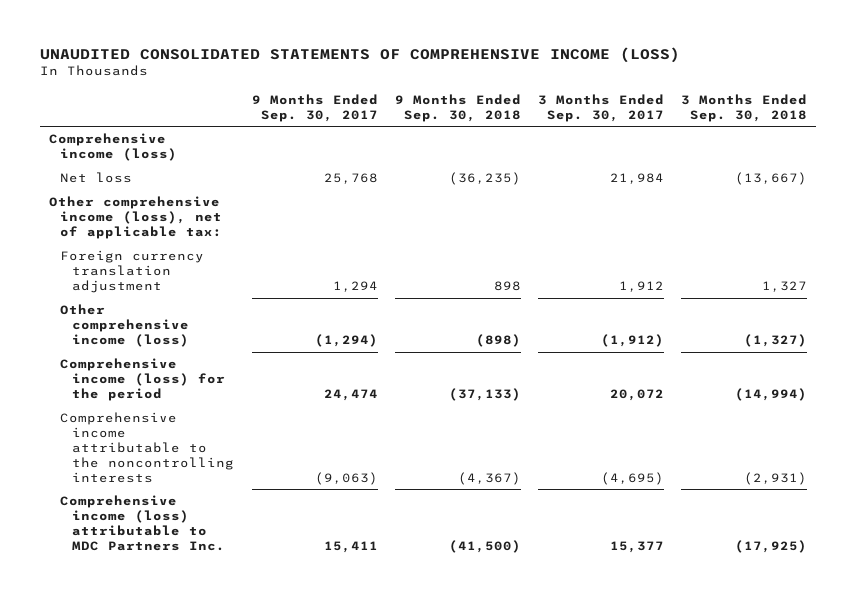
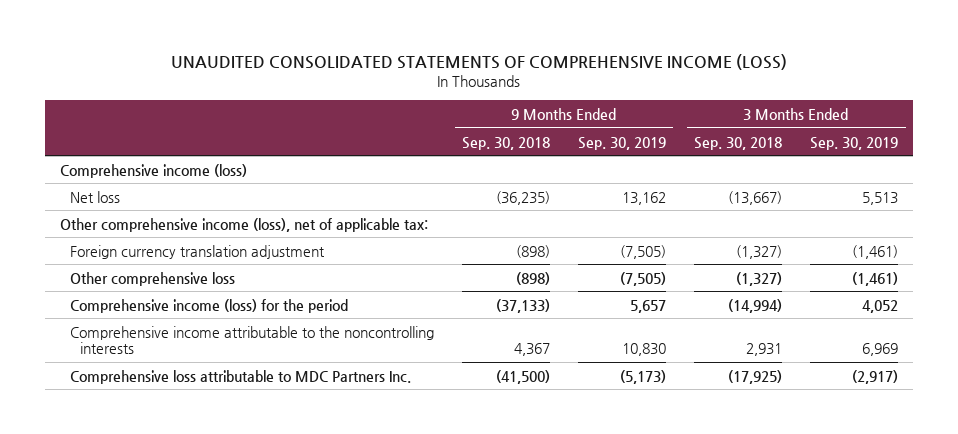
[251,93,378,122] 9 Months Ended Sep. 30, 2017 -> none
[537,93,664,122] 3 Months Ended Sep. 30, 2017 -> none
none -> [578,136,667,150] Sep. 30, 2019
none -> [810,136,899,150] Sep. 30, 2019
[493,280,521,291] 898 -> [516,244,551,258] (898)
[762,280,808,292] 1,327 -> [736,244,783,259] (1,327)
[60,304,190,347] Other comprehensive income (loss) -> [69,271,235,286] Other comprehensive loss
[457,471,521,485] (4,367) -> [514,343,551,357] 4,367
[744,471,808,485] (2,931) -> [746,343,783,357] 2,931
[60,495,226,551] Comprehensive income (loss) attributable to MDC Partners Inc. -> [69,369,411,384] Comprehensive loss attributable to MDC Partners Inc.

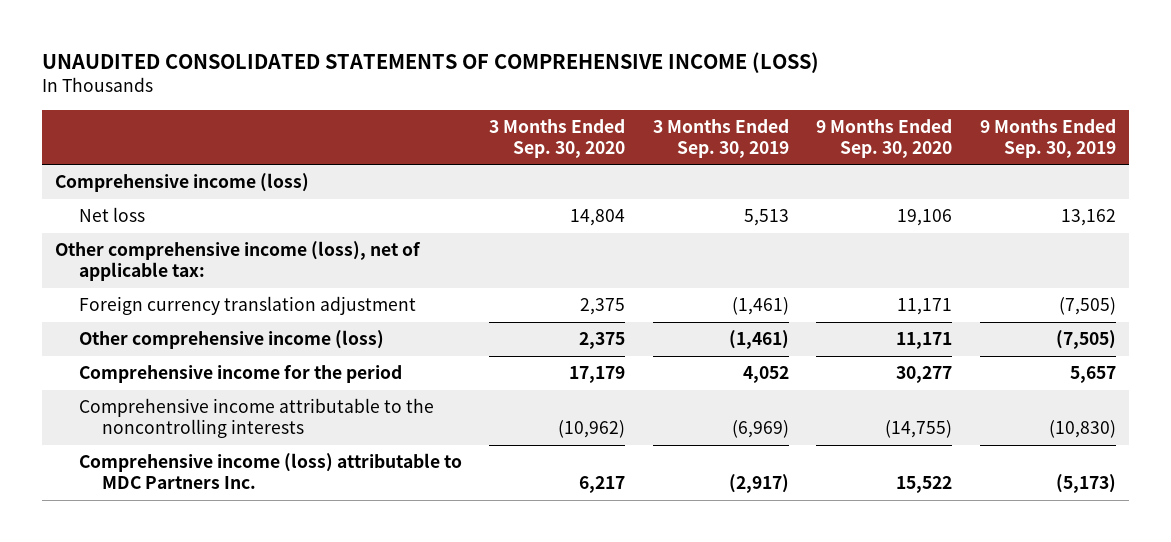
[462,136,551,150] Sep. 30, 2018 -> none
[694,136,783,150] Sep. 30, 2018 -> none
none -> [489,118,626,158] 3 Months Ended Sep. 30, 2020
none -> [816,118,953,158] 9 Months Ended Sep. 30, 2020
[69,271,235,286] Other comprehensive loss -> [78,330,384,350] Other comprehensive income (loss)
[69,298,348,313] Comprehensive income (loss) for the period -> [78,364,402,384] Comprehensive income for the period
[622,343,667,357] 10,830 -> [1048,420,1116,439] (10,830)
[862,343,899,357] 6,969 -> [731,420,789,439] (6,969)
[69,369,411,384] Comprehensive loss attributable to MDC Partners Inc. -> [78,453,462,490] Comprehensive income (loss) attributable to MDC Partners Inc.

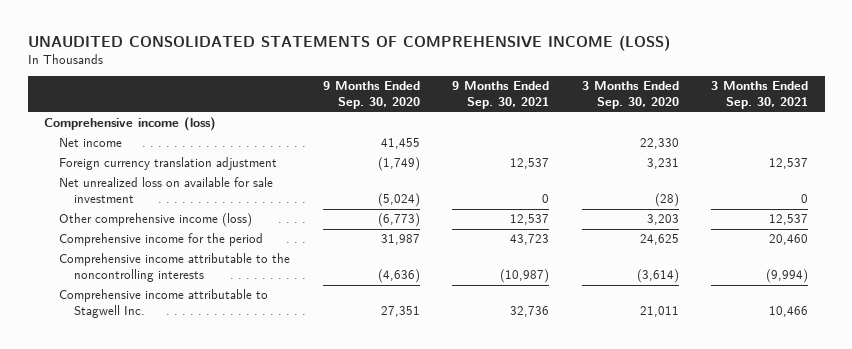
[652,118,789,158] 3 Months Ended Sep. 30, 2019 -> none
[979,118,1116,158] 9 Months Ended Sep. 30, 2019 -> none
none -> [452,81,550,110] 9 Months Ended Sep. 30, 2021
none -> [711,81,809,110] 3 Months Ended Sep. 30, 2021
[55,241,422,282] Other comprehensive income (loss), net of applicable tax: -> none
[78,207,145,223] Net loss -> [58,138,122,148] Net income
[570,209,626,227] 14,804 -> [639,138,679,150] 22,330
[897,209,953,227] 19,106 -> [380,138,420,150] 41,455
[580,298,626,316] 2,375 -> [646,158,679,170] 3,231
[897,298,953,316] 11,171 -> [377,157,420,172] (1,749)
none -> [58,177,273,204] Net unrealized loss on available for sale investment
[579,332,626,350] 2,375 -> [646,214,679,226] 3,203
[896,332,953,350] 11,171 -> [377,213,420,228] (6,773)
[569,366,626,384] 17,179 -> [639,234,679,246] 24,625
[896,366,953,384] 30,277 -> [380,234,420,246] 31,987
[558,420,626,439] (10,962) -> [636,269,679,284] (3,614)
[885,420,953,439] (14,755) -> [377,269,420,284] (4,636)
[78,453,462,490] Comprehensive income (loss) attributable to MDC Partners Inc. -> [58,289,268,319] Comprehensive income attributable to Stagwell Inc.
[579,476,626,494] 6,217 -> [639,306,679,318] 21,011
[896,476,953,494] 15,522 -> [380,306,420,318] 27,351

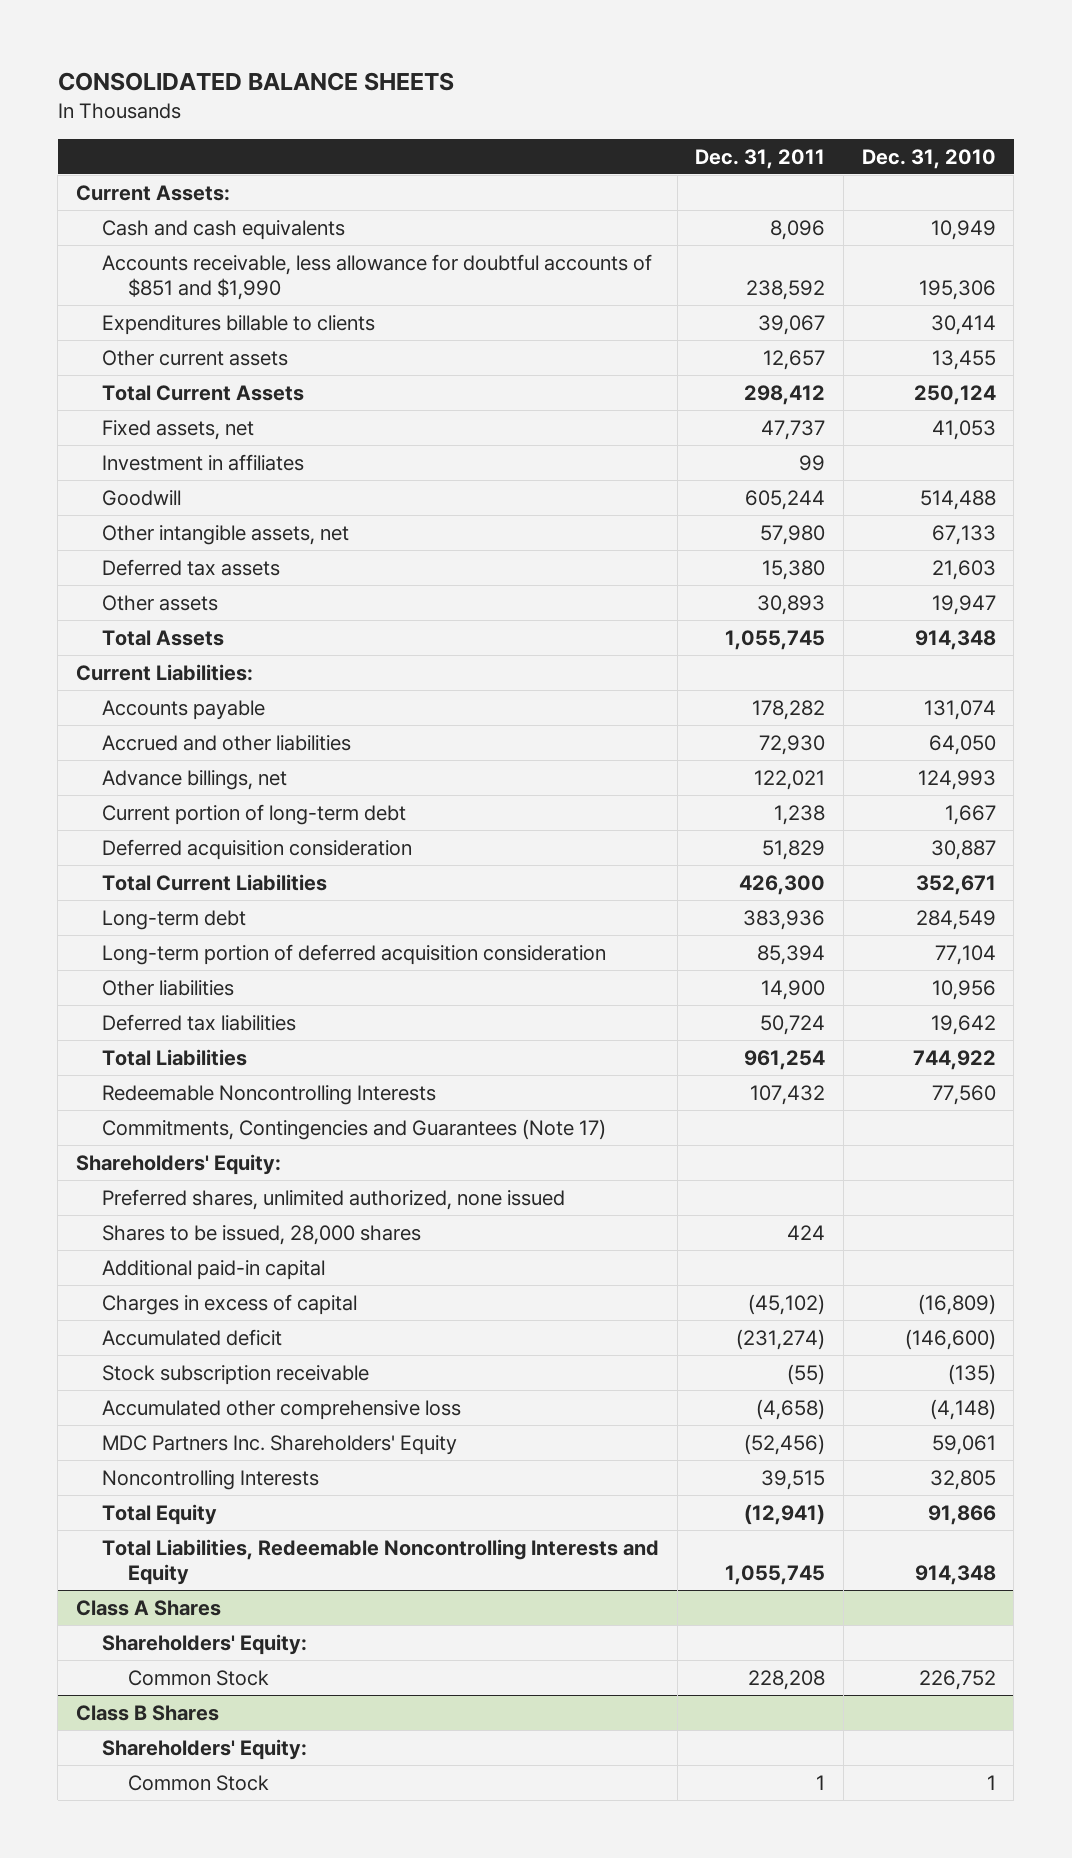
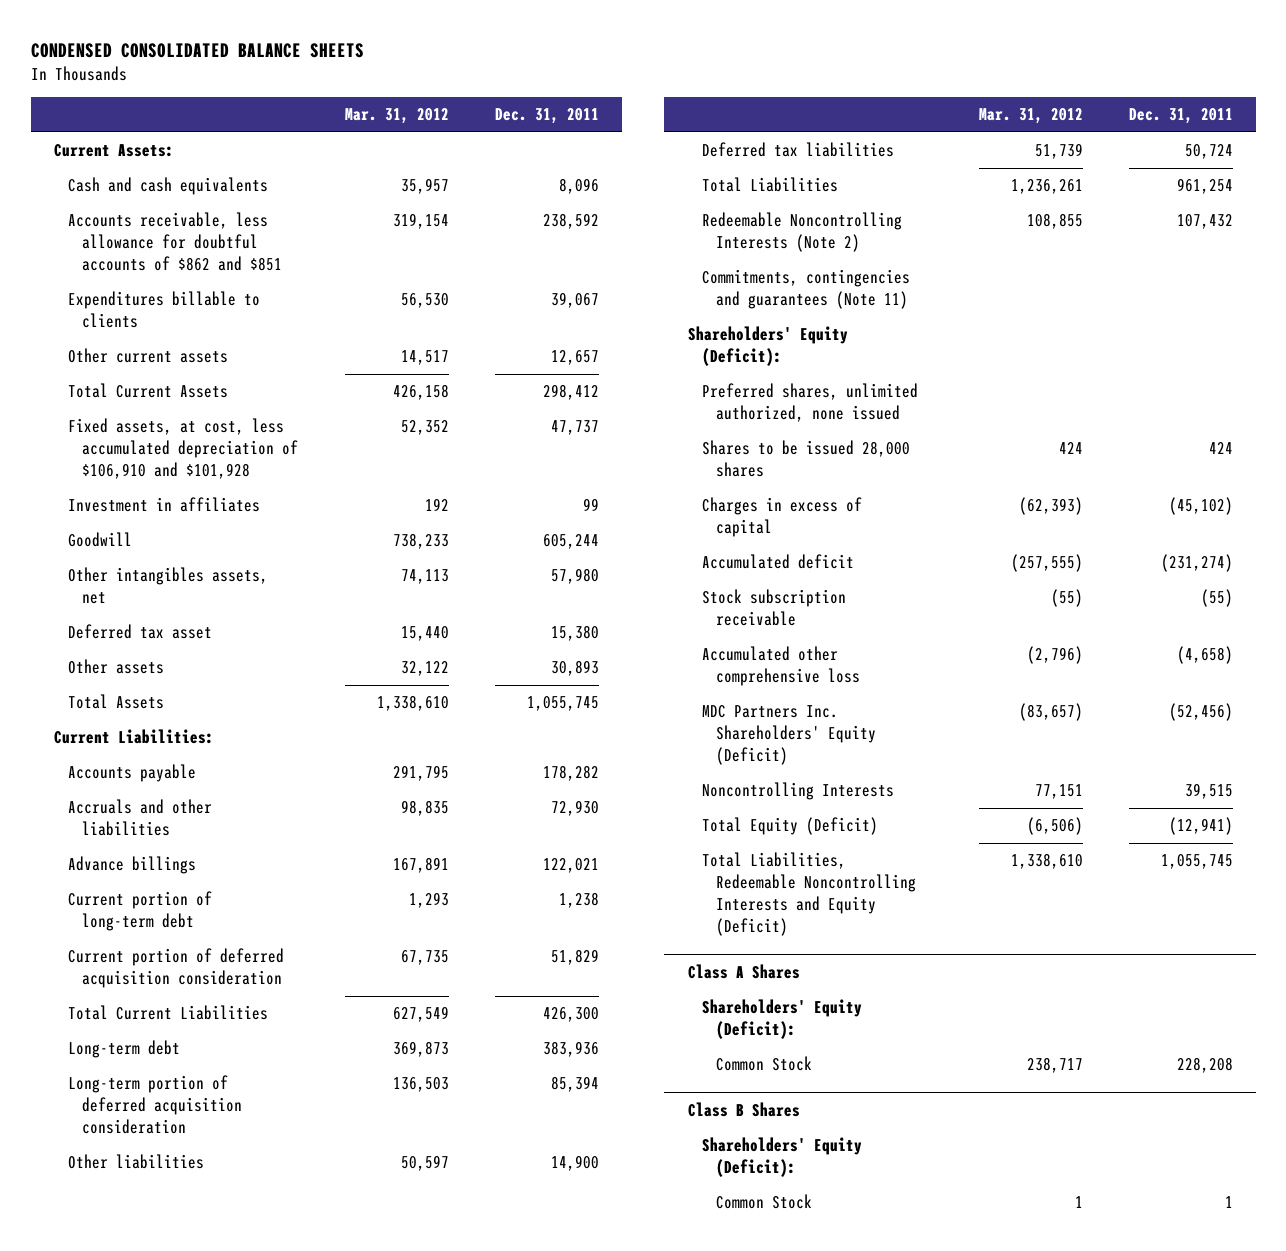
[57,72,454,92] CONSOLIDATED BALANCE SHEETS -> [30,42,364,58] CONDENSED CONSOLIDATED BALANCE SHEETS
[861,148,996,169] Dec. 31, 2010 -> none
none -> [344,108,449,125] Mar. 31, 2012
[102,253,653,300] Accounts receivable, less allowance for doubtful accounts of $851 and $1,990 -> [68,212,283,272] Accounts receivable, less allowance for doubtful accounts of $862 and $851
[102,419,255,440] Fixed assets, net -> [68,418,299,480] Fixed assets, at cost, less accumulated depreciation of $106,910 and $101,928
[102,524,350,545] Other intangible assets, net -> [68,567,269,605] Other intangibles assets, net
[102,558,281,576] Deferred tax assets -> [68,624,213,640] Deferred tax asset
[102,734,352,751] Accrued and other liabilities -> [68,799,213,837] Accruals and other liabilities
[102,769,288,790] Advance billings, net -> [68,856,197,875] Advance billings
[102,838,413,860] Deferred acquisition consideration -> [68,948,285,989] Current portion of deferred acquisition consideration
[102,1084,437,1105] Redeemable Noncontrolling Interests -> [701,212,902,253] Redeemable Noncontrolling Interests (Note 2)
[102,1118,607,1140] Commitments, Contingencies and Guarantees (Note 17) -> [701,269,910,310] Commitments, contingencies and guarantees (Note 11)
[76,1153,282,1175] Shareholders' Equity: -> [687,326,848,367] Shareholders' Equity (Deficit):
[102,1259,326,1280] Additional paid-in capital -> none
[102,1224,422,1245] Shares to be issued, 28,000 shares -> [701,440,910,478] Shares to be issued 28,000 shares
[102,1434,458,1455] MDC Partners Inc. Shareholders' Equity -> [701,705,877,766] MDC Partners Inc. Shareholders' Equity (Deficit)
[102,1503,218,1525] Total Equity -> [701,817,878,836] Total Equity (Deficit)
[102,1538,660,1585] Total Liabilities, Redeemable Noncontrolling Interests and Equity -> [701,852,917,937] Total Liabilities, Redeemable Noncontrolling Interests and Equity (Deficit)
[102,1633,308,1655] Shareholders' Equity: -> [701,999,862,1040] Shareholders' Equity (Deficit):
[102,1738,308,1760] Shareholders' Equity: -> [701,1137,862,1178] Shareholders' Equity (Deficit):

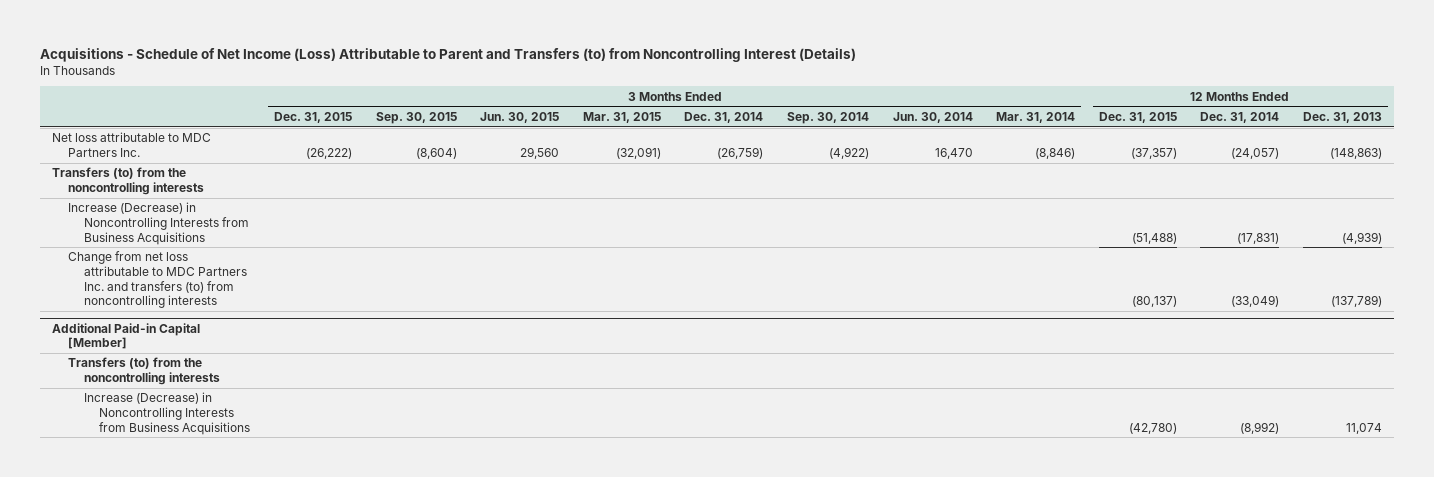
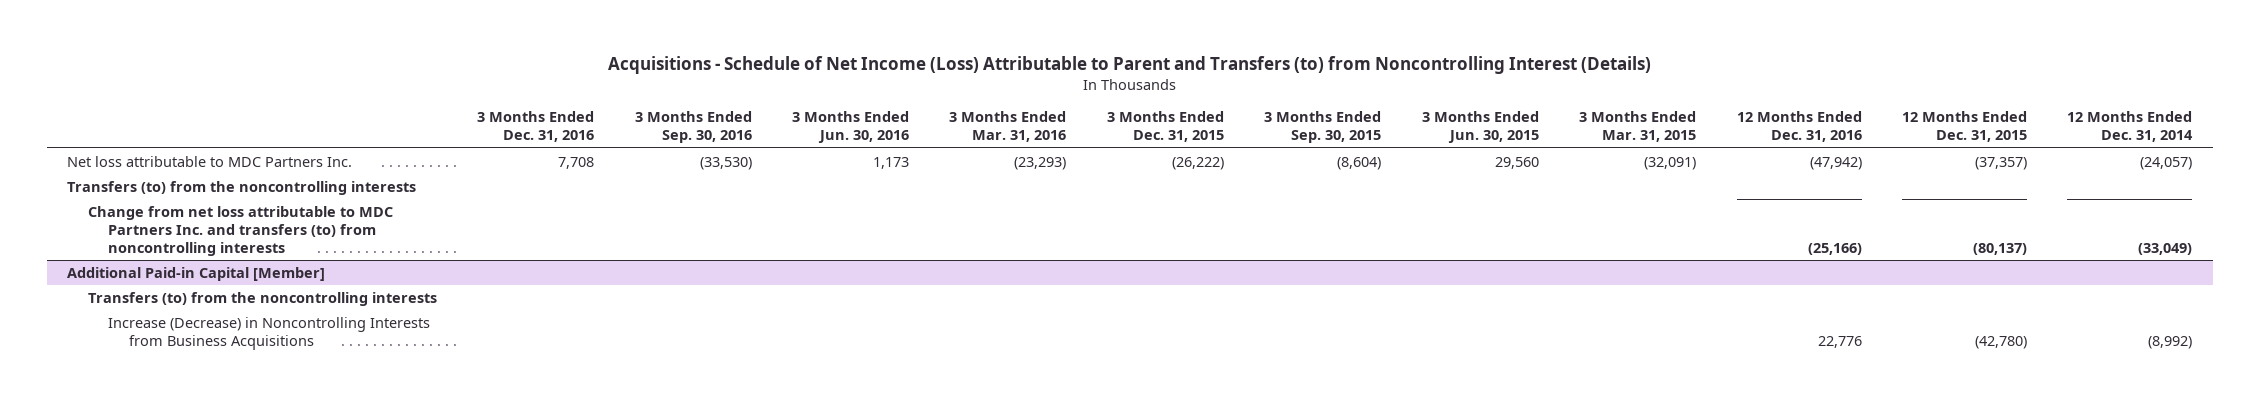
[684,112,764,124] Dec. 31, 2014 -> none
[786,112,869,125] Sep. 30, 2014 -> none
[892,112,973,124] Jun. 30, 2014 -> none
[996,112,1076,124] Mar. 31, 2014 -> none
[1302,112,1382,124] Dec. 31, 2013 -> none
none -> [477,111,595,143] 3 Months Ended Dec. 31, 2016
none -> [634,111,752,144] 3 Months Ended Sep. 30, 2016
none -> [792,111,910,144] 3 Months Ended Jun. 30, 2016
none -> [949,111,1067,143] 3 Months Ended Mar. 31, 2016
none -> [1736,111,1862,143] 12 Months Ended Dec. 31, 2016
[67,202,249,245] Increase (Decrease) in Noncontrolling Interests from Business Acquisitions -> none

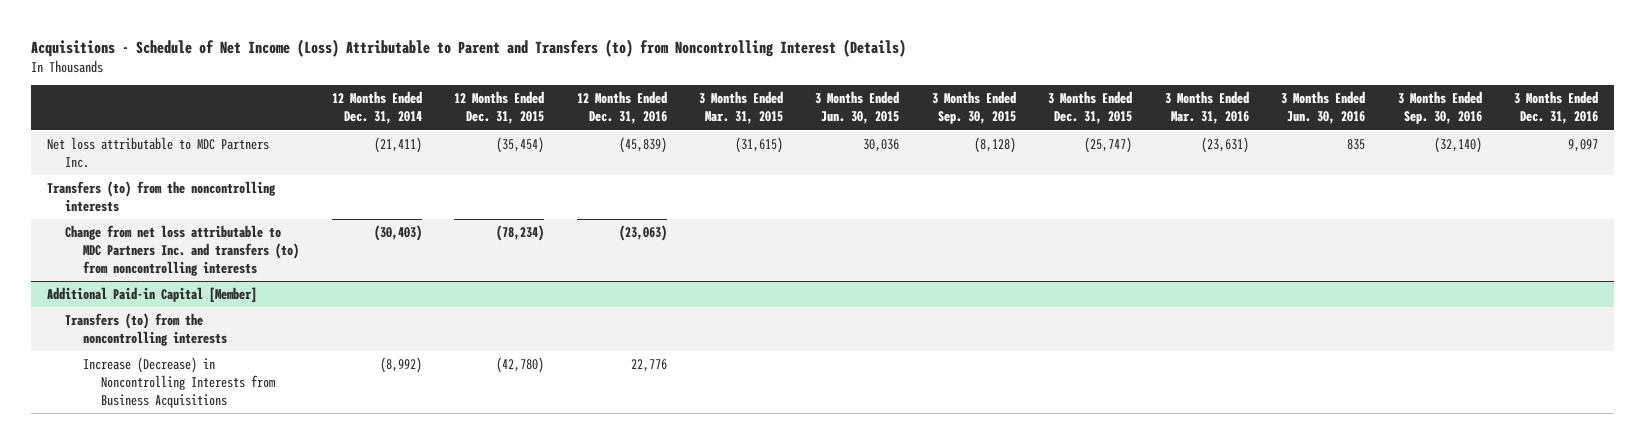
[558,157,595,170] 7,708 -> [1568,138,1599,152] 9,097
[699,157,752,171] (33,530) -> [1433,136,1482,153] (32,140)
[873,157,910,170] 1,173 -> [1347,138,1366,150] 835
[1014,157,1067,171] (23,293) -> [1200,136,1249,153] (23,631)
[1171,157,1224,171] (26,222) -> [1084,136,1133,153] (25,747)
[1337,157,1382,171] (8,604) -> [973,136,1016,153] (8,128)
[1494,157,1539,170] 29,560 -> [863,138,900,152] 30,036
[1644,157,1697,171] (32,091) -> [734,136,783,153] (31,615)
[1809,157,1862,171] (47,942) -> [618,136,667,153] (45,839)
[1975,157,2028,171] (37,357) -> [496,136,545,153] (35,454)
[2140,157,2193,171] (24,057) -> [373,136,422,153] (21,411)
[1807,242,1862,255] (25,166) -> [618,224,667,241] (23,063)
[1973,242,2028,255] (80,137) -> [496,224,545,241] (78,234)
[2138,242,2193,255] (33,049) -> [373,224,422,241] (30,403)

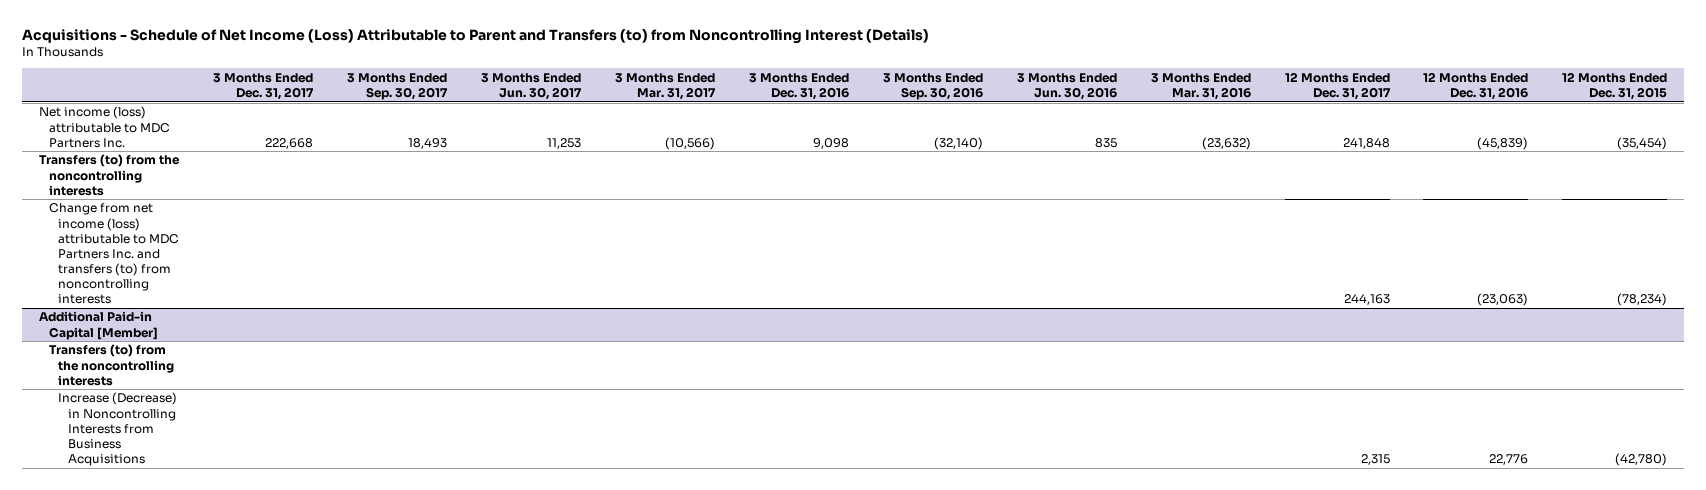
[331,91,422,125] 12 Months Ended Dec. 31, 2014 -> none
[698,91,783,125] 3 Months Ended Mar. 31, 2015 -> none
[815,91,900,125] 3 Months Ended Jun. 30, 2015 -> none
[931,91,1016,125] 3 Months Ended Sep. 30, 2015 -> none
[1048,91,1133,125] 3 Months Ended Dec. 31, 2015 -> none
none -> [213,72,315,101] 3 Months Ended Dec. 31, 2017
none -> [347,72,449,101] 3 Months Ended Sep. 30, 2017
none -> [481,72,583,101] 3 Months Ended Jun. 30, 2017
none -> [615,72,717,101] 3 Months Ended Mar. 31, 2017
none -> [1284,71,1391,101] 12 Months Ended Dec. 31, 2017
[47,136,270,168] Net loss attributable to MDC Partners Inc. -> [38,106,170,148] Net income (loss) attributable to MDC Partners Inc.
[1200,136,1249,153] (23,631) -> [1201,136,1251,150] (23,632)
[1568,138,1599,152] 9,097 -> [812,137,849,149] 9,098
[65,224,300,276] Change from net loss attributable to MDC Partners Inc. and transfers (to) from noncontrolling interests -> [48,203,180,305] Change from net income (loss) attributable to MDC Partners Inc. and transfers (to) from noncontrolling interests

